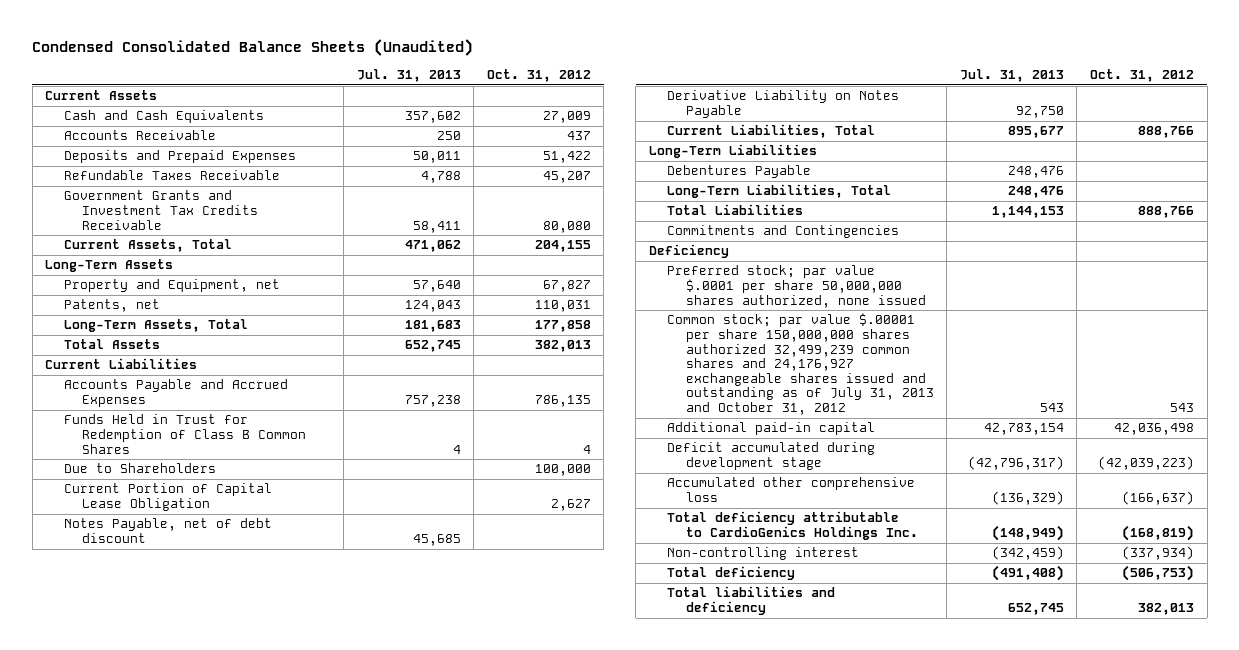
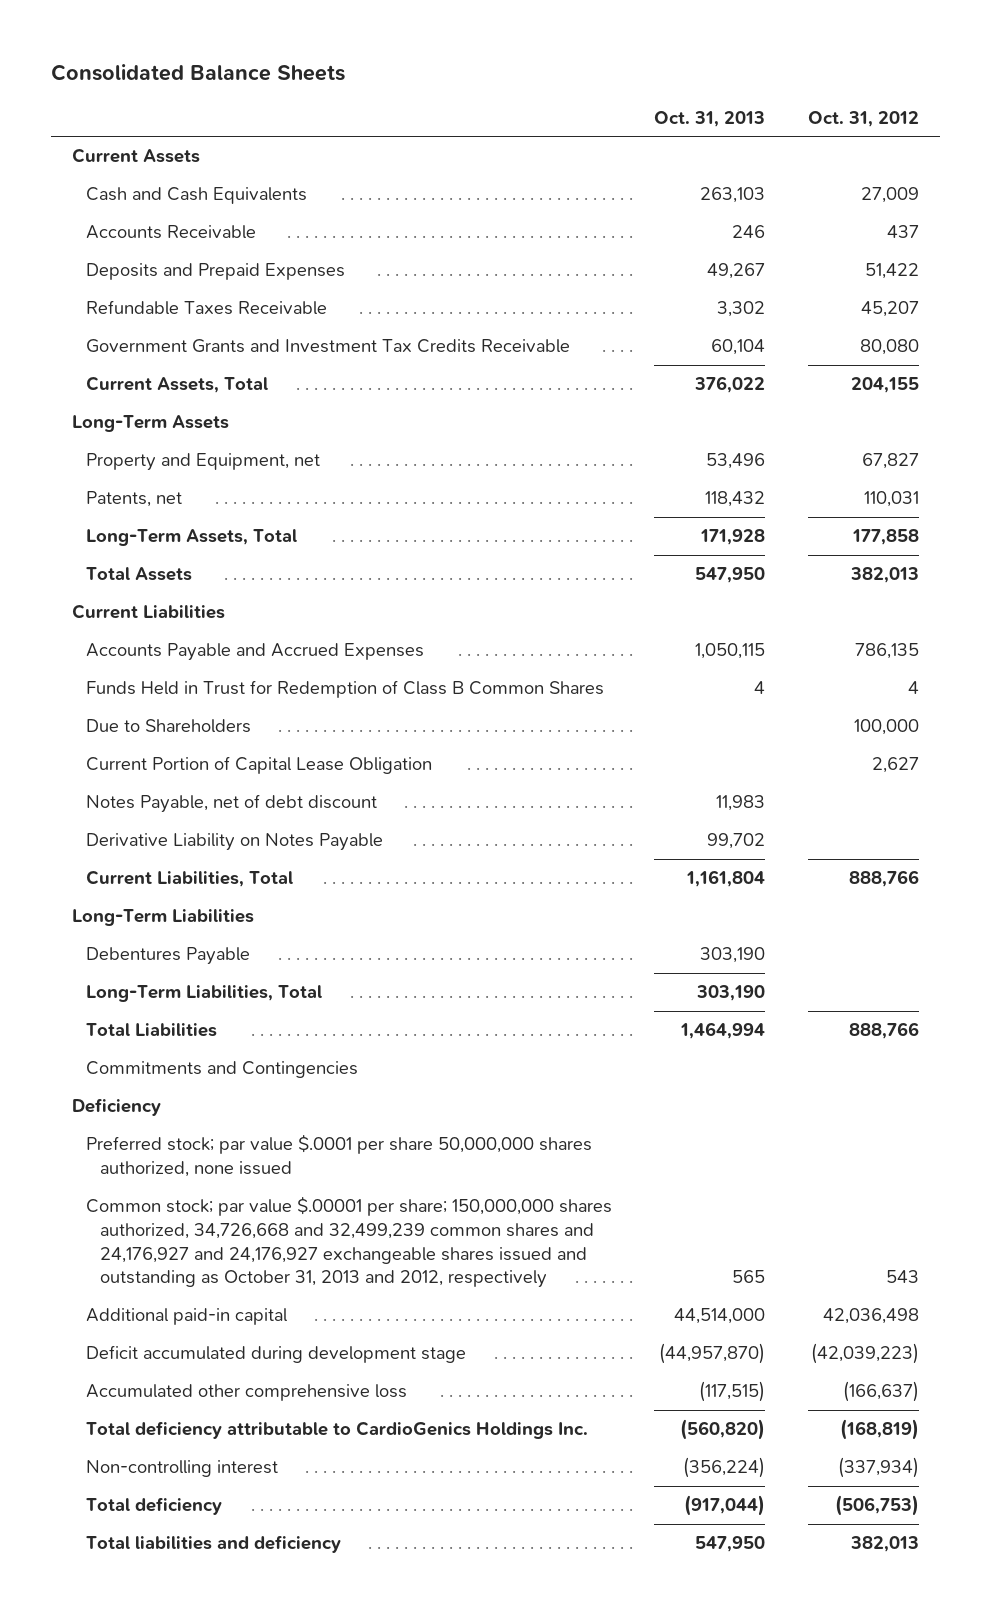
[32,39,474,57] Condensed Consolidated Balance Sheets (Unaudited) -> [50,63,345,81] Consolidated Balance Sheets
[356,69,461,83] Jul. 31, 2013 -> none
none -> [654,110,766,127] Oct. 31, 2013
[667,313,934,416] Common stock; par value $.00001 per share 150,000,000 shares authorized 32,499,239 common shares and 24,176,927 exchangeable shares issued and outstanding as of July 31, 2013 and October 31, 2012 -> [86,1196,613,1289] Common stock; par value $.00001 per share; 150,000,000 shares authorized, 34,726,668 and 32,499,239 common shares and 24,176,927 and 24,176,927 exchangeable shares issued and outstanding as October 31, 2013 and 2012, respectively

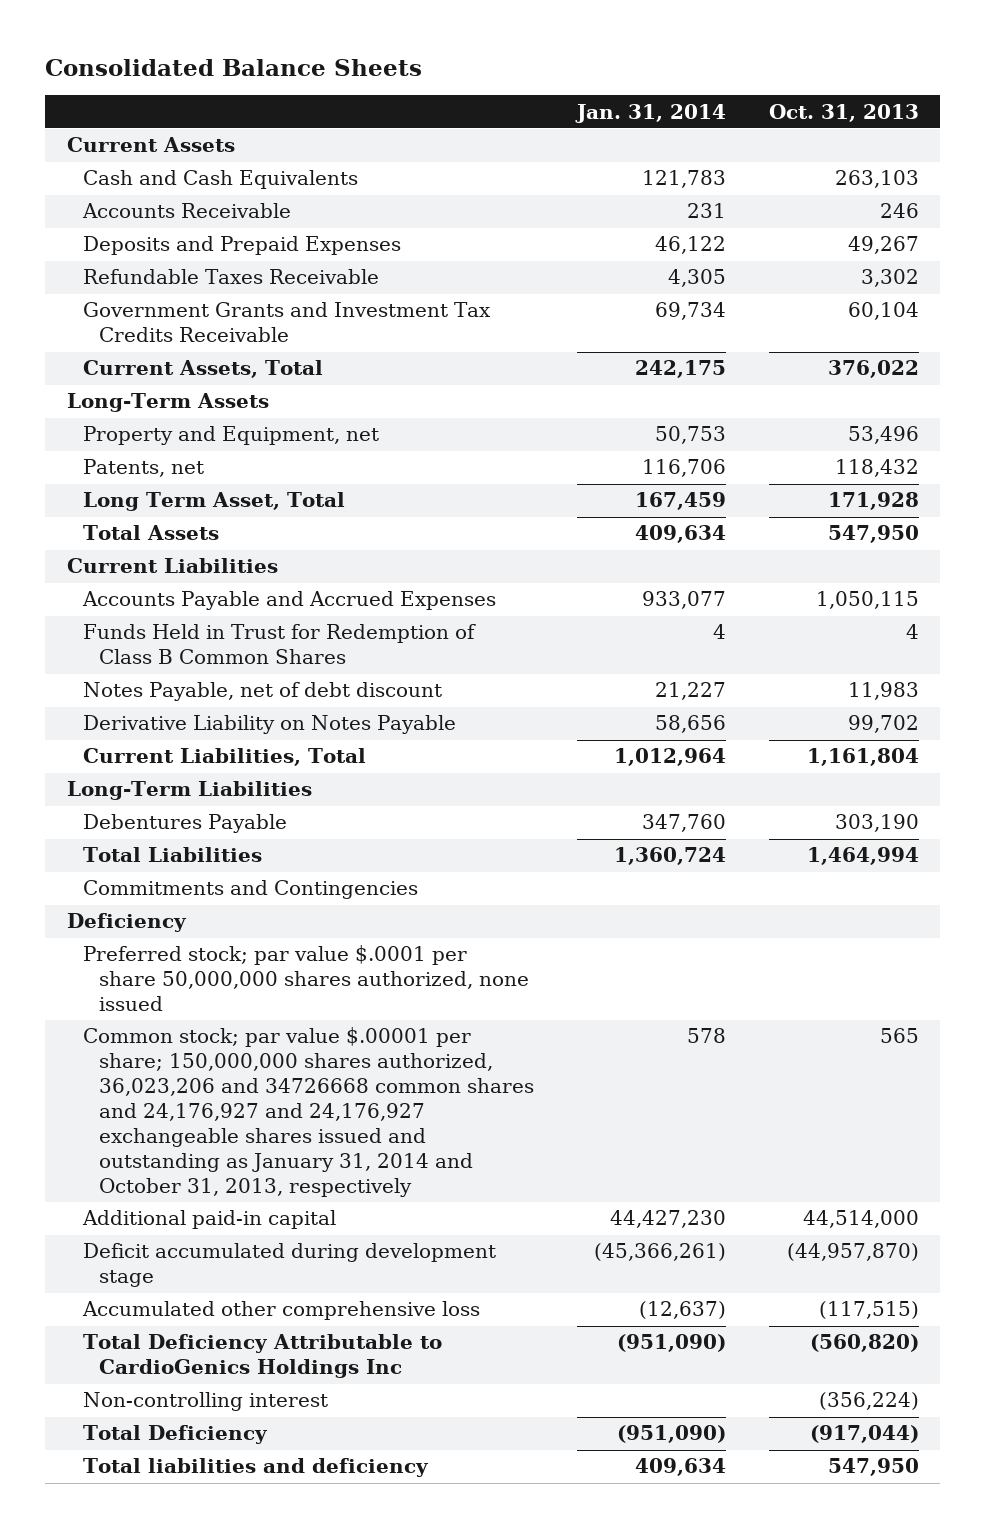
[807,110,919,127] Oct. 31, 2012 -> none
none -> [574,103,726,123] Jan. 31, 2014
[86,529,298,547] Long-Term Assets, Total -> [82,492,345,512] Long Term Asset, Total
[86,719,252,734] Due to Shareholders -> none
[86,756,433,775] Current Portion of Capital Lease Obligation -> none
[86,985,323,1003] Long-Term Liabilities, Total -> none
[86,1196,613,1289] Common stock; par value $.00001 per share; 150,000,000 shares authorized, 34,726,668 and 32,499,239 common shares and 24,176,927 and 24,176,927 exchangeable shares issued and outstanding as October 31, 2013 and 2012, respectively -> [82,1027,535,1197] Common stock; par value $.00001 per share; 150,000,000 shares authorized, 36,023,206 and 34726668 common shares and 24,176,927 and 24,176,927 exchangeable shares issued and outstanding as January 31, 2014 and October 31, 2013, respectively
[86,1421,589,1440] Total deficiency attributable to CardioGenics Holdings Inc. -> [82,1334,442,1379] Total Deficiency Attributable to CardioGenics Holdings Inc
[86,1497,223,1516] Total deficiency -> [82,1425,268,1445] Total Deficiency

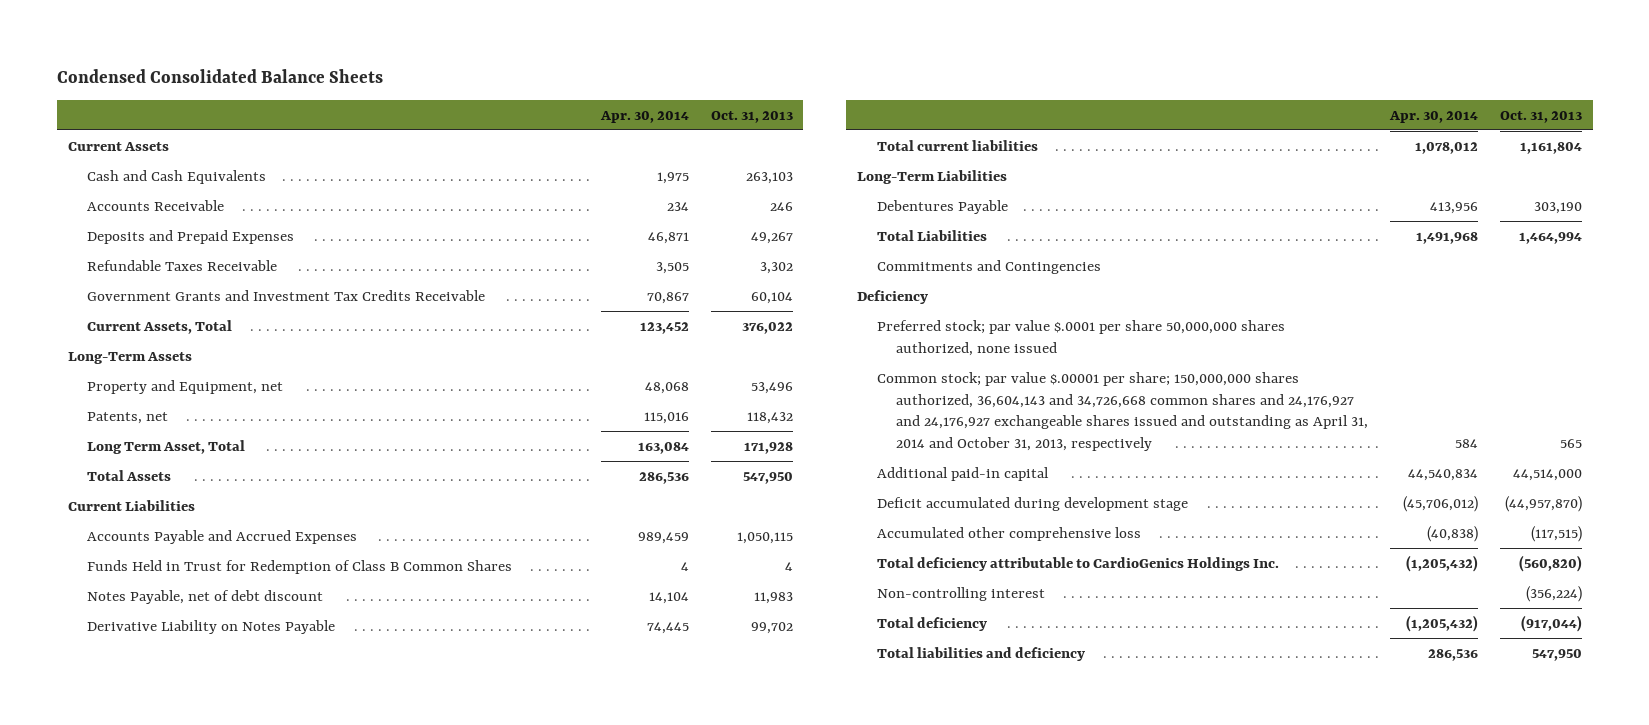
[45,58,423,76] Consolidated Balance Sheets -> [56,69,383,84] Condensed Consolidated Balance Sheets
[574,103,726,123] Jan. 31, 2014 -> none
none -> [599,110,689,123] Apr. 30, 2014
[82,748,366,767] Current Liabilities, Total -> [876,139,1038,151] Total current liabilities
[82,1027,535,1197] Common stock; par value $.00001 per share; 150,000,000 shares authorized, 36,023,206 and 34726668 common shares and 24,176,927 and 24,176,927 exchangeable shares issued and outstanding as January 31, 2014 and October 31, 2013, respectively -> [876,371,1369,452] Common stock; par value $.00001 per share; 150,000,000 shares authorized, 36,604,143 and 34,726,668 common shares and 24,176,927 and 24,176,927 exchangeable shares issued and outstanding as April 31, 2014 and October 31, 2013, respectively
[82,1334,442,1379] Total Deficiency Attributable to CardioGenics Holdings Inc -> [876,556,1279,571] Total deficiency attributable to CardioGenics Holdings Inc.
[82,1425,268,1445] Total Deficiency -> [876,616,987,631] Total deficiency

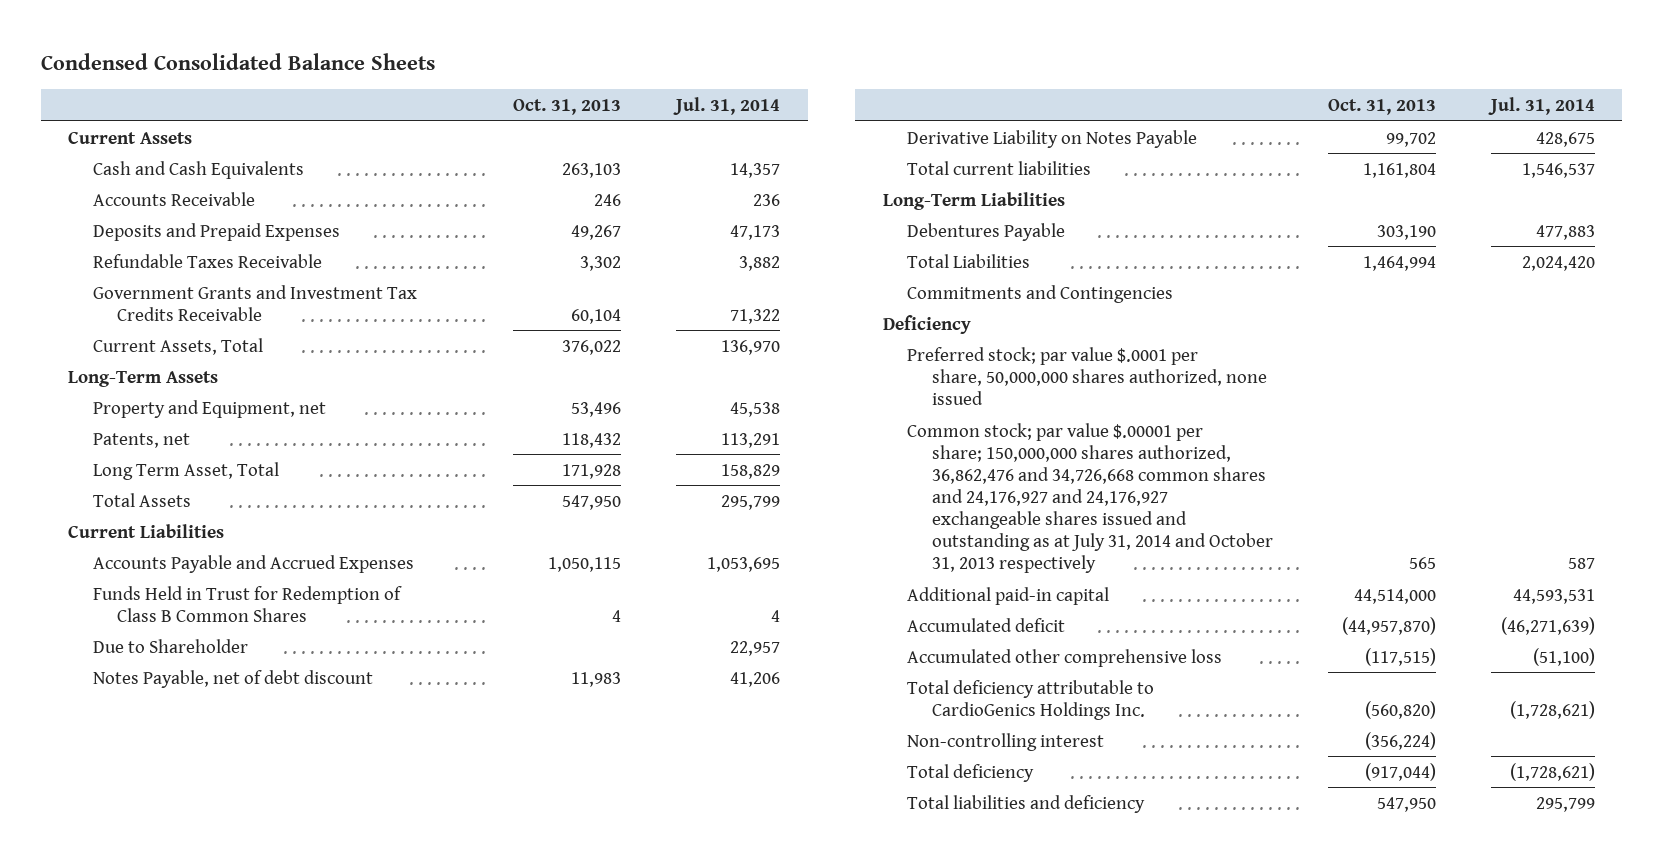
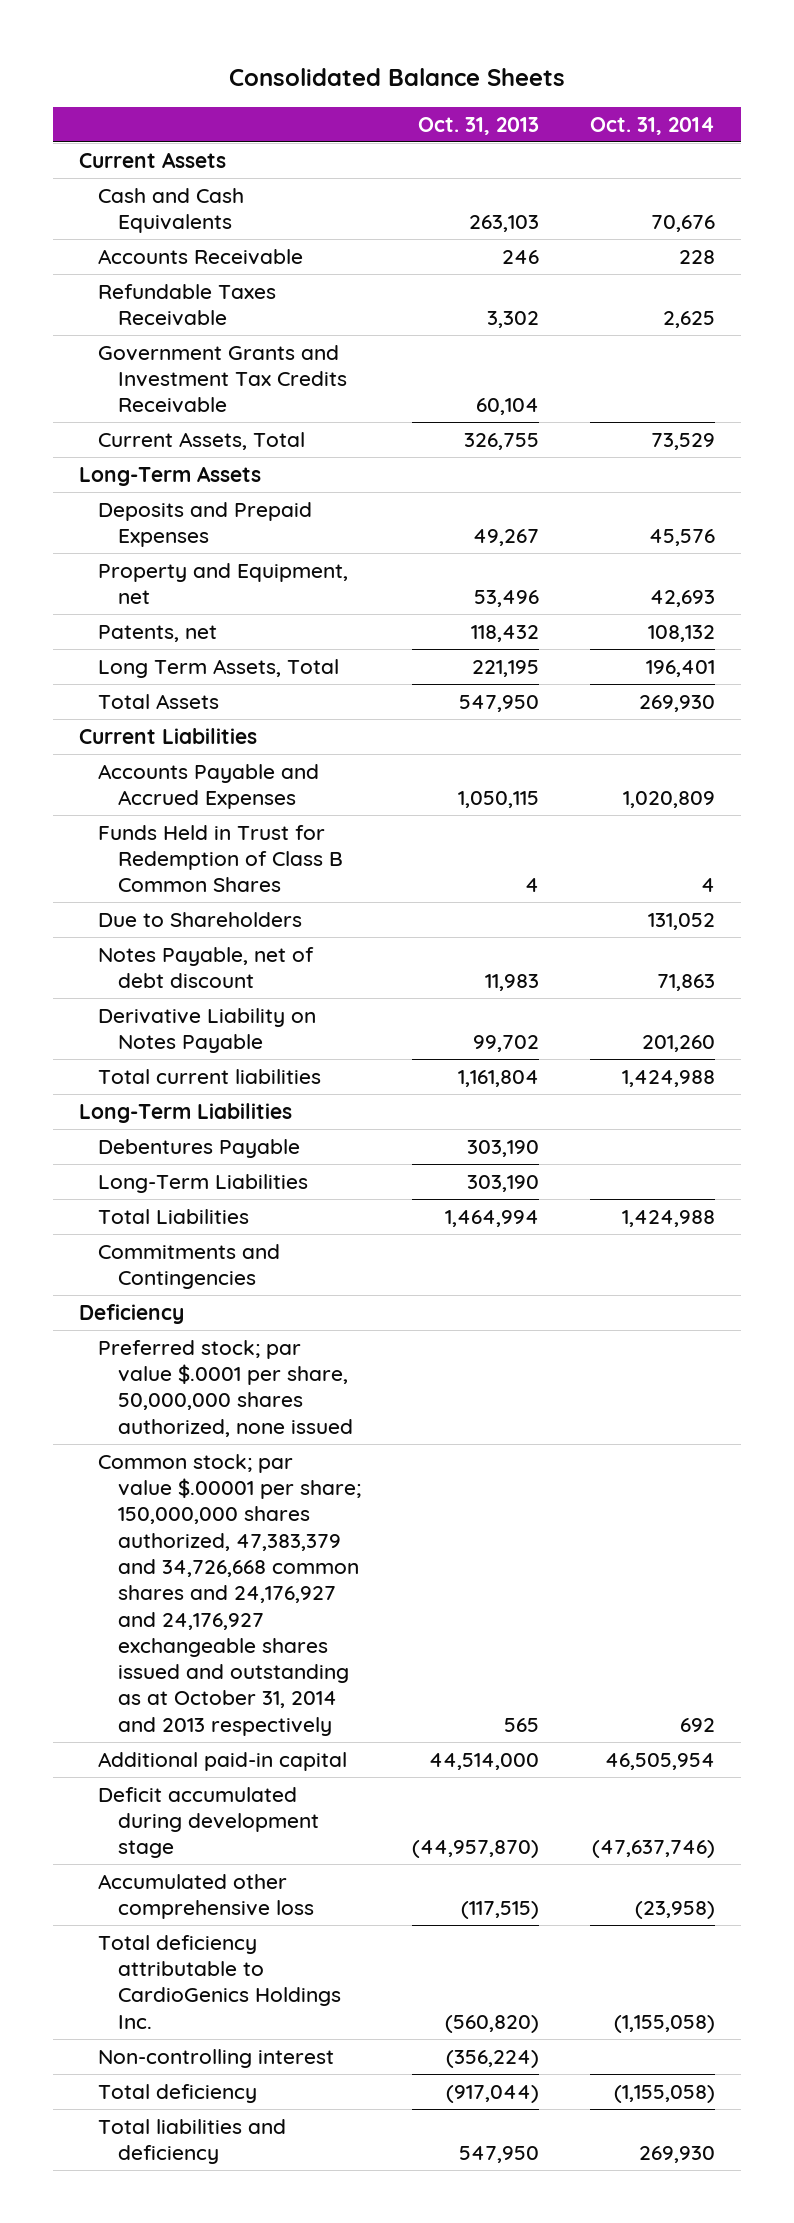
[40,53,435,71] Condensed Consolidated Balance Sheets -> [229,67,566,86] Consolidated Balance Sheets
[673,96,781,115] Jul. 31, 2014 -> none
none -> [590,116,716,135] Oct. 31, 2014
[562,339,622,355] 376,022 -> [464,432,540,450] 326,755
[92,222,340,241] Deposits and Prepaid Expenses -> [98,501,313,548] Deposits and Prepaid Expenses
[92,461,279,480] Long Term Asset, Total -> [98,658,340,678] Long Term Assets, Total
[562,463,622,479] 171,928 -> [472,659,540,677] 221,195
[92,638,248,653] Due to Shareholder -> [98,911,303,927] Due to Shareholders
none -> [98,1173,309,1193] Long-Term Liabilities
[907,422,1273,574] Common stock; par value $.00001 per share; 150,000,000 shares authorized, 36,862,476 and 34,726,668 common shares and 24,176,927 and 24,176,927 exchangeable shares issued and outstanding as at July 31, 2014 and October 31, 2013 respectively -> [98,1453,361,1736] Common stock; par value $.00001 per share; 150,000,000 shares authorized, 47,383,379 and 34,726,668 common shares and 24,176,927 and 24,176,927 exchangeable shares issued and outstanding as at October 31, 2014 and 2013 respectively
[907,617,1066,632] Accumulated deficit -> [98,1786,319,1859] Deficit accumulated during development stage

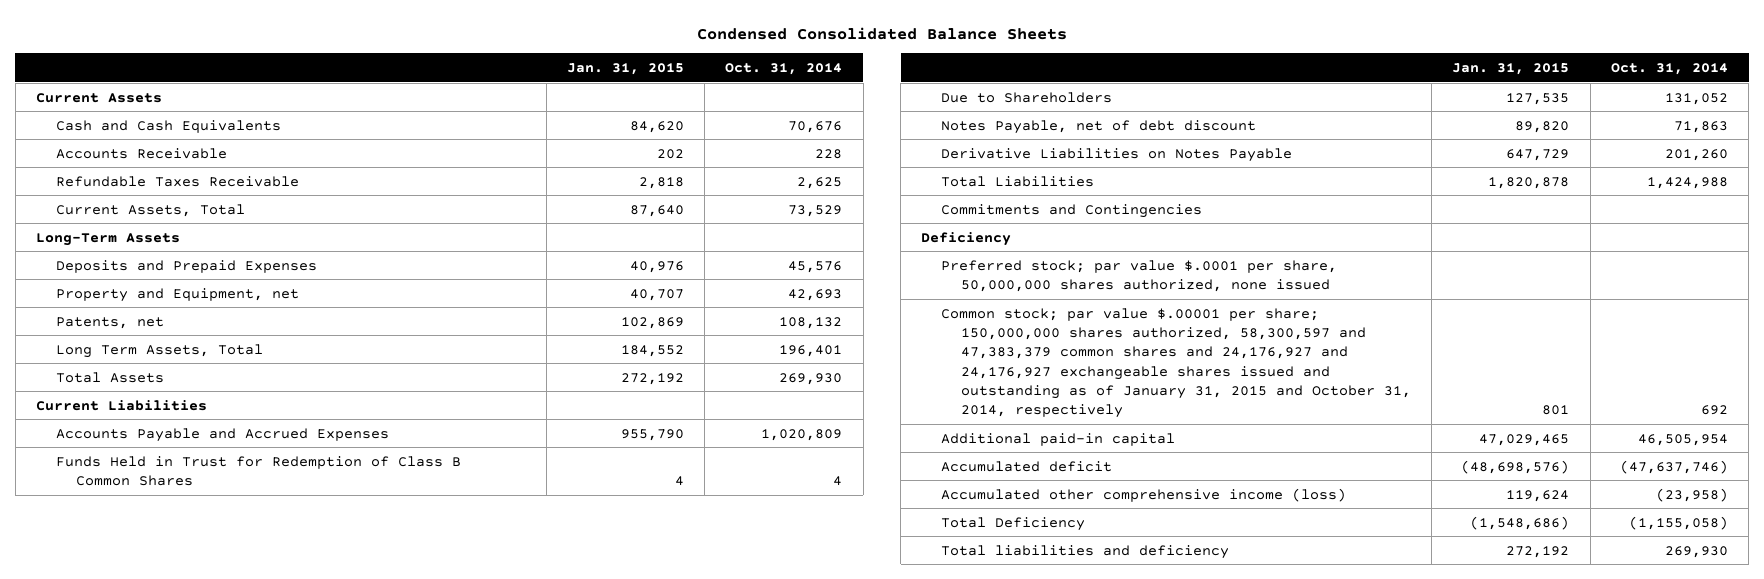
[229,67,566,86] Consolidated Balance Sheets -> [696,26,1067,40] Condensed Consolidated Balance Sheets
[418,116,540,135] Oct. 31, 2013 -> none
none -> [567,63,685,76] Jan. 31, 2015
[98,344,347,414] Government Grants and Investment Tax Credits Receivable -> none
[98,1068,322,1084] Total current liabilities -> none
[78,1102,292,1123] Long-Term Liabilities -> none
[98,1138,301,1158] Debentures Payable -> none
[98,1173,309,1193] Long-Term Liabilities -> none
[98,1007,317,1054] Derivative Liability on Notes Payable -> [941,147,1293,162] Derivative Liabilities on Notes Payable
[98,1453,361,1736] Common stock; par value $.00001 per share; 150,000,000 shares authorized, 47,383,379 and 34,726,668 common shares and 24,176,927 and 24,176,927 exchangeable shares issued and outstanding as at October 31, 2014 and 2013 respectively -> [941,307,1412,419] Common stock; par value $.00001 per share; 150,000,000 shares authorized, 58,300,597 and 47,383,379 common shares and 24,176,927 and 24,176,927 exchangeable shares issued and outstanding as of January 31, 2015 and October 31, 2014, respectively
[98,1934,341,2029] Total deficiency attributable to CardioGenics Holdings Inc. -> none
[98,2048,335,2068] Non-controlling interest -> none
[98,1786,319,1859] Deficit accumulated during development stage -> [941,460,1113,472] Accumulated deficit
[98,1873,314,1920] Accumulated other comprehensive loss -> [941,487,1347,502] Accumulated other comprehensive income (loss)
[98,2083,258,2103] Total deficiency -> [941,516,1086,531] Total Deficiency

